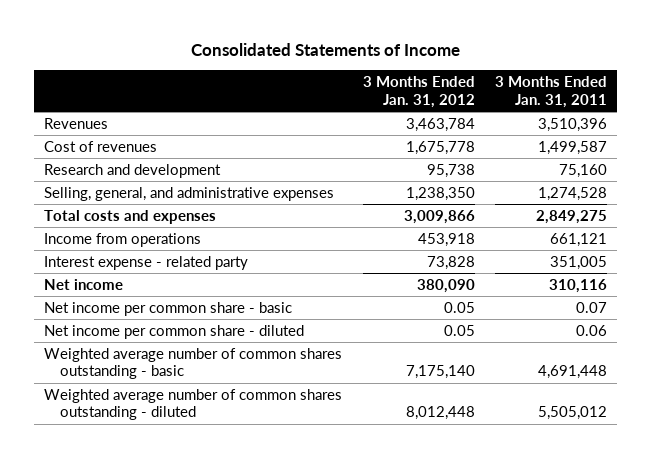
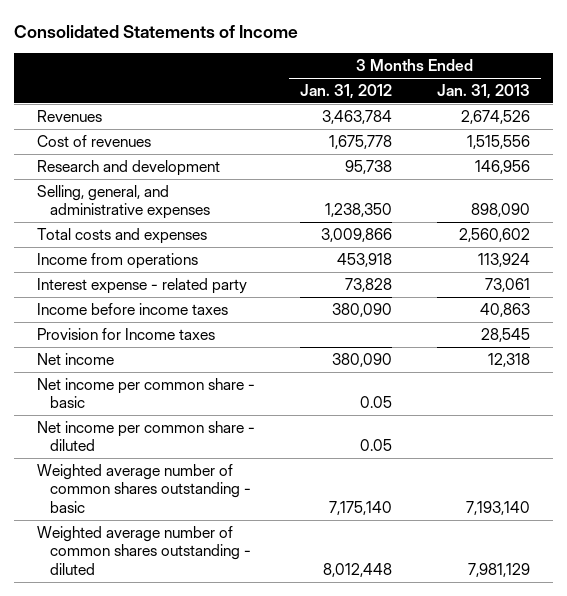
[495,76,608,108] 3 Months Ended Jan. 31, 2011 -> none
none -> [437,84,531,100] Jan. 31, 2013
none -> [36,303,228,316] Income before income taxes
none -> [36,328,215,341] Provision for Income taxes

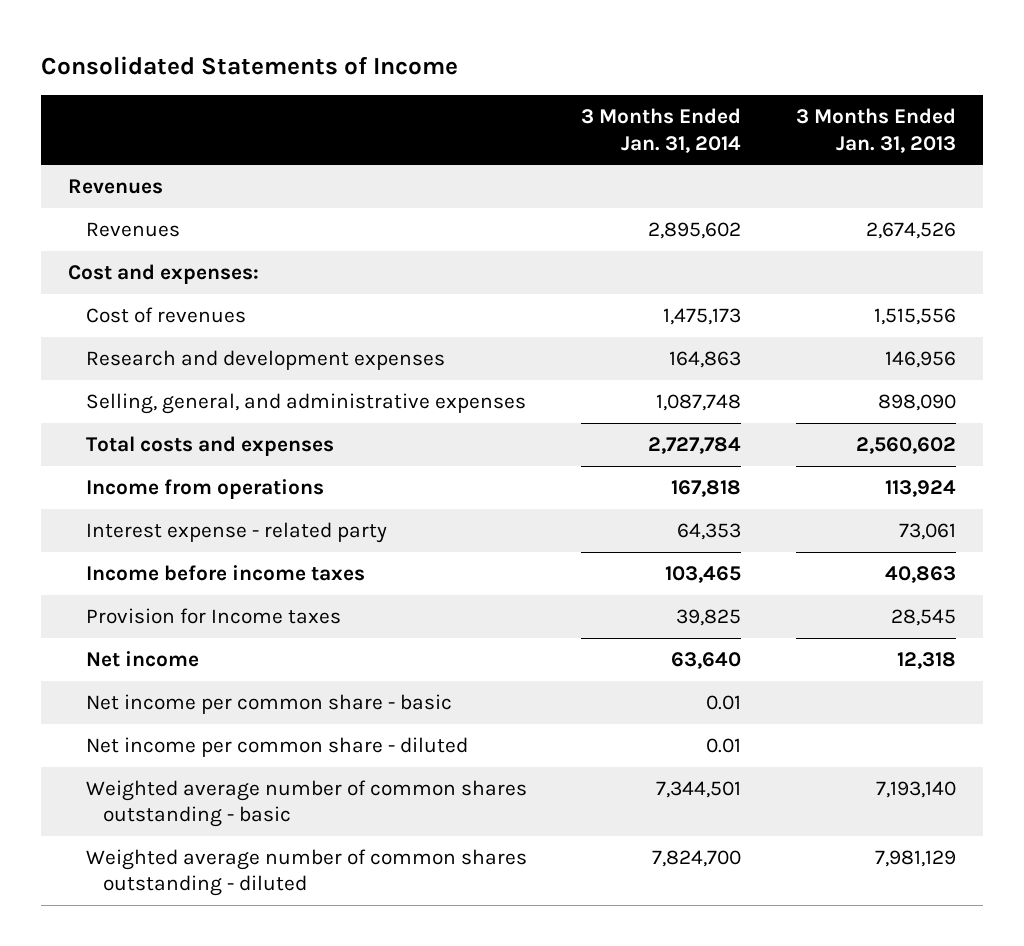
[299,84,392,100] Jan. 31, 2012 -> none
none -> [581,108,742,153] 3 Months Ended Jan. 31, 2014
none -> [68,179,164,195] Revenues
none -> [68,264,260,285] Cost and expenses:
[36,160,220,177] Research and development -> [85,350,445,371] Research and development expenses

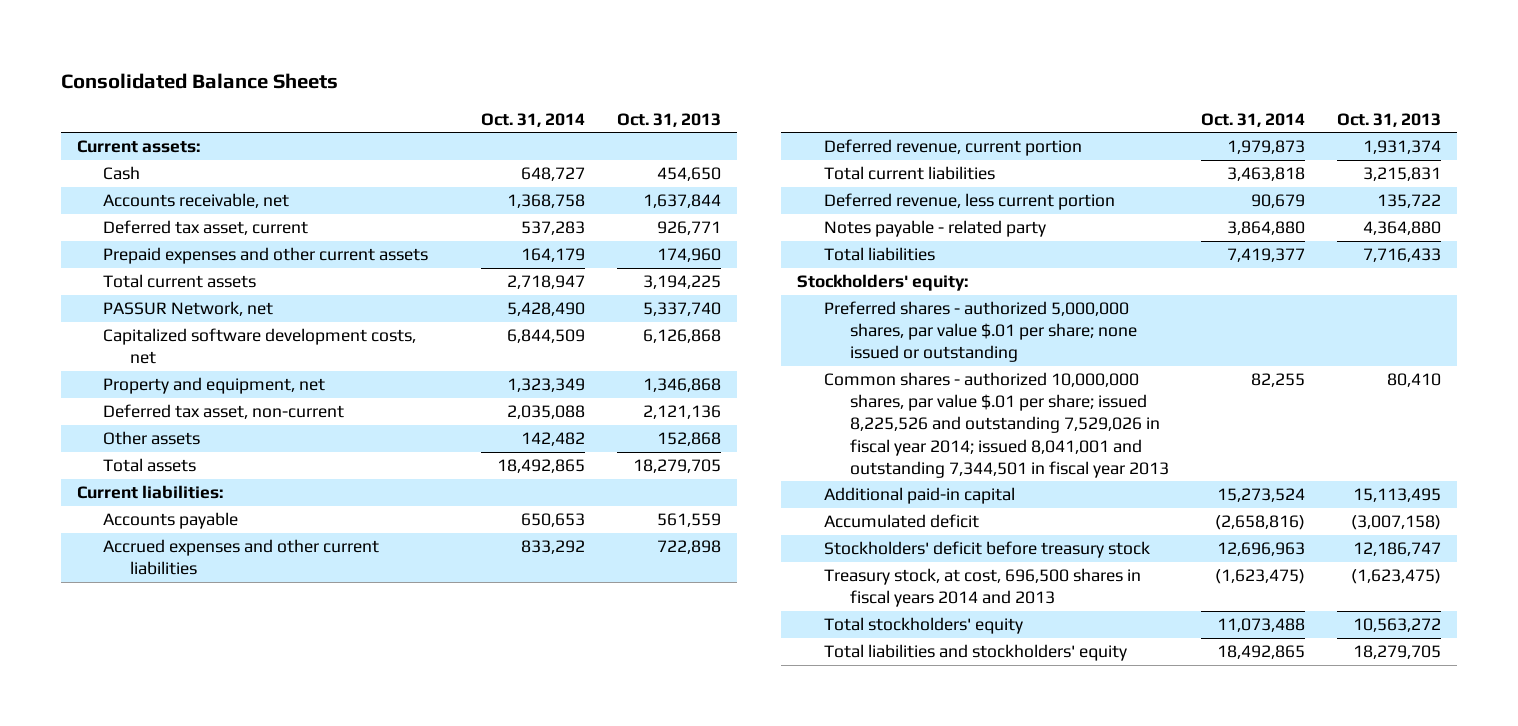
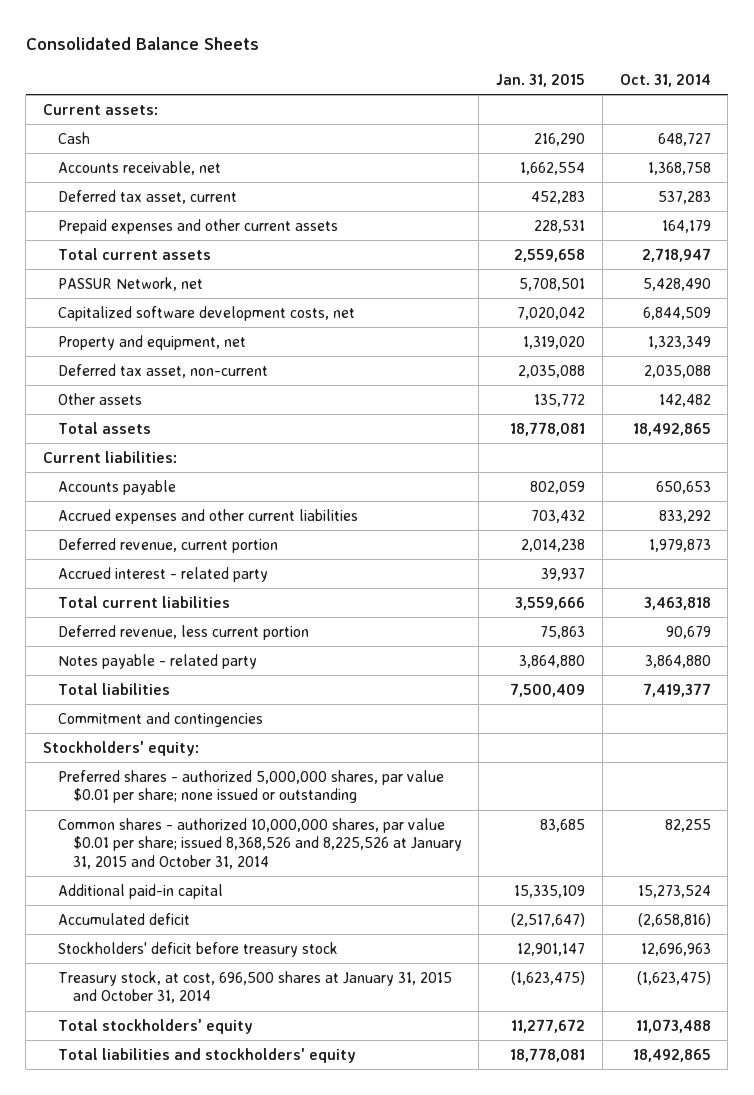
[616,112,721,127] Oct. 31, 2013 -> none
none -> [496,73,586,87] Jan. 31, 2015
none -> [57,566,268,582] Accrued interest - related party
none -> [57,711,263,727] Commitment and contingencies
[823,301,1138,363] Preferred shares - authorized 5,000,000 shares, par value $.01 per share; none issued or outstanding -> [57,769,444,804] Preferred shares - authorized 5,000,000 shares, par value $0.01 per share; none issued or outstanding
[823,372,1170,478] Common shares - authorized 10,000,000 shares, par value $.01 per share; issued 8,225,526 and outstanding 7,529,026 in fiscal year 2014; issued 8,041,001 and outstanding 7,344,501 in fiscal year 2013 -> [57,817,462,870] Common shares - authorized 10,000,000 shares, par value $0.01 per share; issued 8,368,526 and 8,225,526 at January 31, 2015 and October 31, 2014
[823,568,1141,608] Treasury stock, at cost, 696,500 shares in fiscal years 2014 and 2013 -> [57,970,452,1004] Treasury stock, at cost, 696,500 shares at January 31, 2015 and October 31, 2014

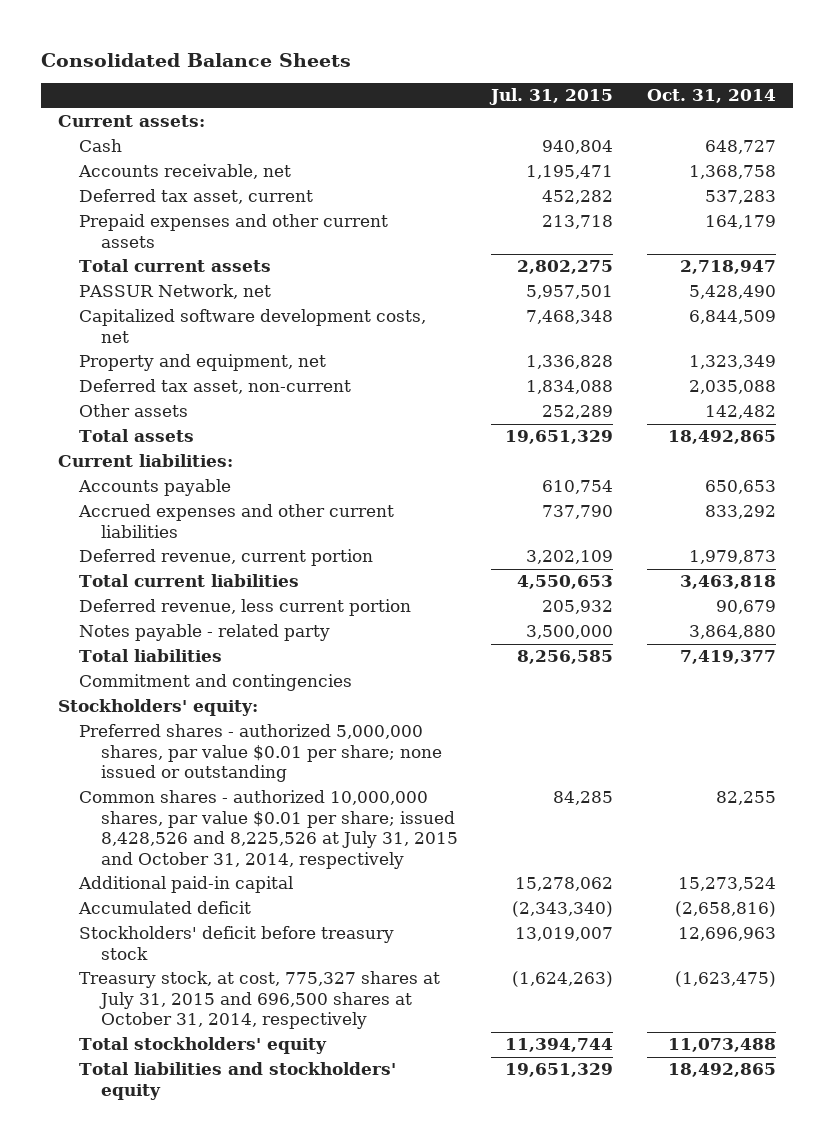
[496,73,586,87] Jan. 31, 2015 -> none
none -> [489,88,614,106] Jul. 31, 2015
[57,566,268,582] Accrued interest - related party -> none
[57,817,462,870] Common shares - authorized 10,000,000 shares, par value $0.01 per share; issued 8,368,526 and 8,225,526 at January 31, 2015 and October 31, 2014 -> [79,790,458,869] Common shares - authorized 10,000,000 shares, par value $0.01 per share; issued 8,428,526 and 8,225,526 at July 31, 2015 and October 31, 2014, respectively
[57,970,452,1004] Treasury stock, at cost, 696,500 shares at January 31, 2015 and October 31, 2014 -> [79,971,441,1030] Treasury stock, at cost, 775,327 shares at July 31, 2015 and 696,500 shares at October 31, 2014, respectively

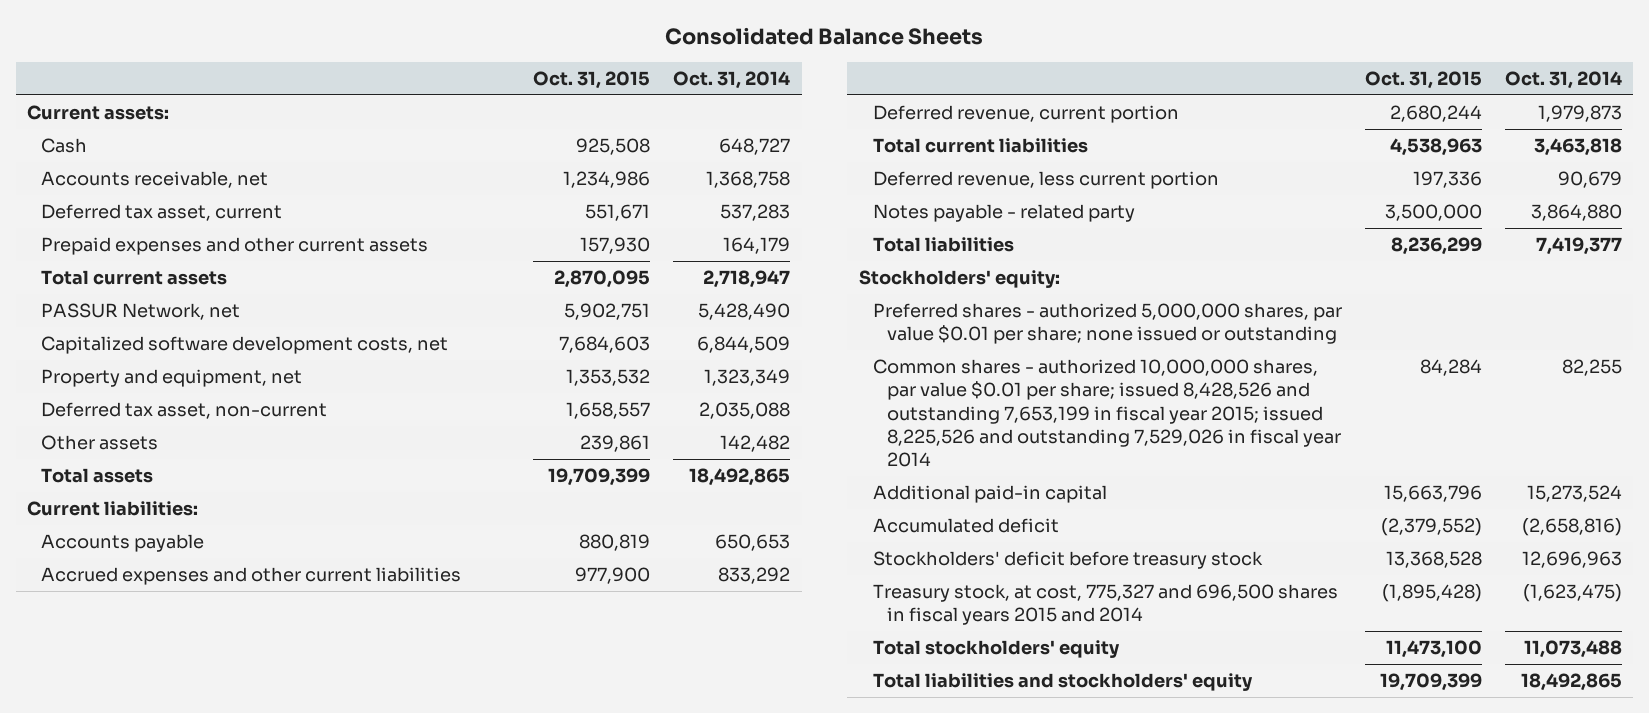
[489,88,614,106] Jul. 31, 2015 -> none
none -> [533,70,651,89] Oct. 31, 2015
[79,674,353,692] Commitment and contingencies -> none
[79,790,458,869] Common shares - authorized 10,000,000 shares, par value $0.01 per share; issued 8,428,526 and 8,225,526 at July 31, 2015 and October 31, 2014, respectively -> [872,359,1341,467] Common shares - authorized 10,000,000 shares, par value $0.01 per share; issued 8,428,526 and outstanding 7,653,199 in fiscal year 2015; issued 8,225,526 and outstanding 7,529,026 in fiscal year 2014
[79,971,441,1030] Treasury stock, at cost, 775,327 shares at July 31, 2015 and 696,500 shares at October 31, 2014, respectively -> [872,584,1338,626] Treasury stock, at cost, 775,327 and 696,500 shares in fiscal years 2015 and 2014

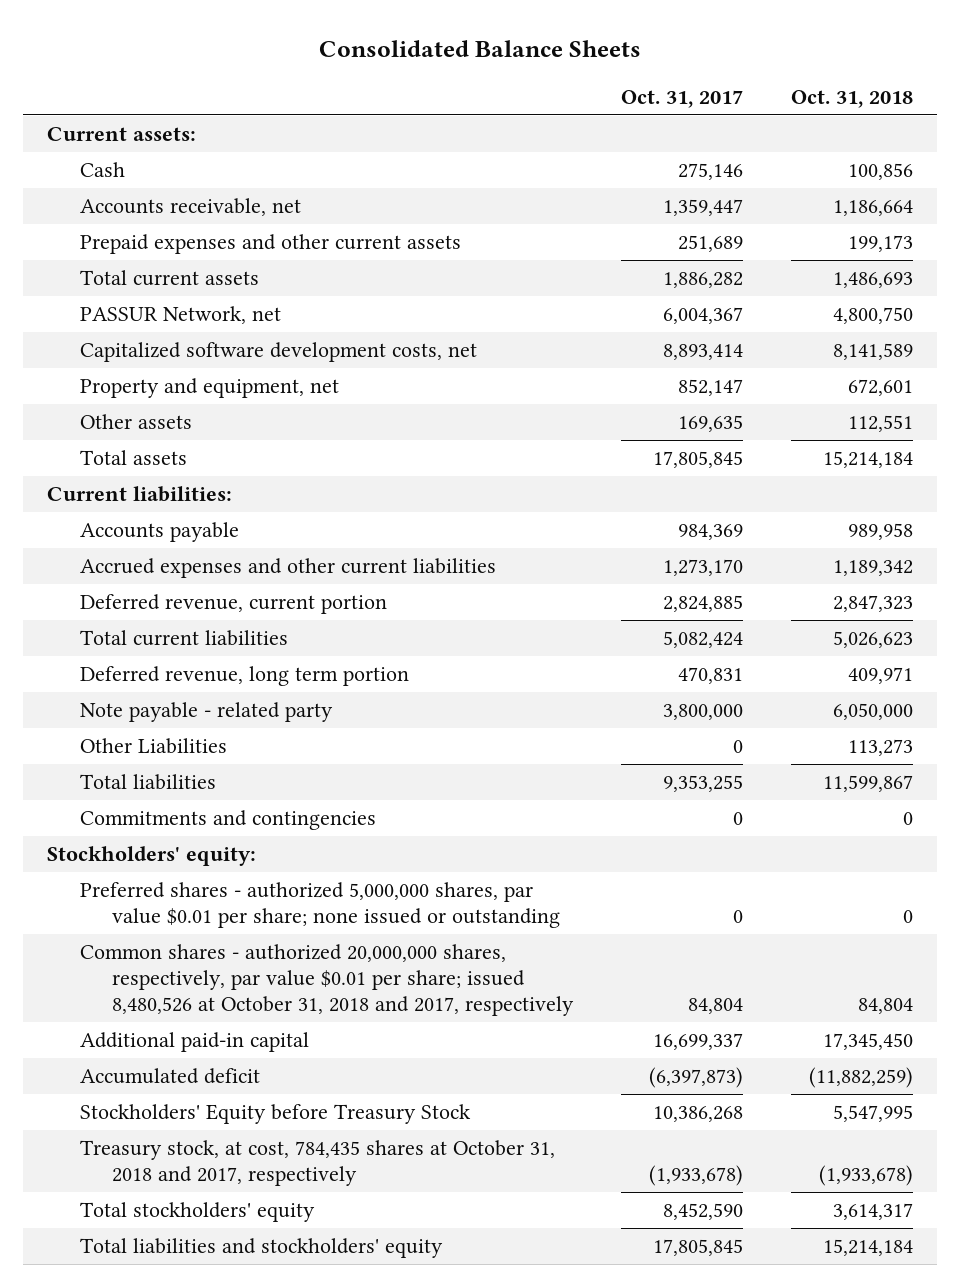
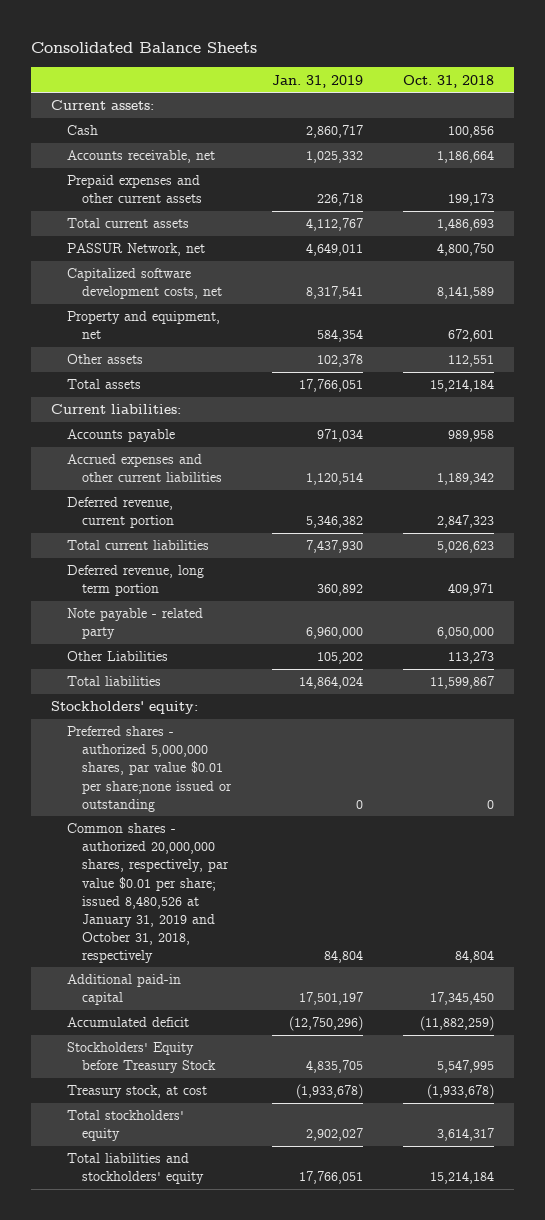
[621,89,744,108] Oct. 31, 2017 -> none
none -> [271,74,363,88] Jan. 31, 2019
[79,809,376,830] Commitments and contingencies -> none
[79,881,561,928] Preferred shares - authorized 5,000,000 shares, par value $0.01 per share; none issued or outstanding -> [66,726,233,812] Preferred shares - authorized 5,000,000 shares, par value $0.01 per share;none issued or outstanding
[79,943,575,1016] Common shares - authorized 20,000,000 shares, respectively, par value $0.01 per share; issued 8,480,526 at October 31, 2018 and 2017, respectively -> [66,823,230,963] Common shares - authorized 20,000,000 shares, respectively, par value $0.01 per share; issued 8,480,526 at January 31, 2019 and October 31, 2018, respectively
[79,1139,555,1186] Treasury stock, at cost, 784,435 shares at October 31, 2018 and 2017, respectively -> [66,1085,207,1099] Treasury stock, at cost

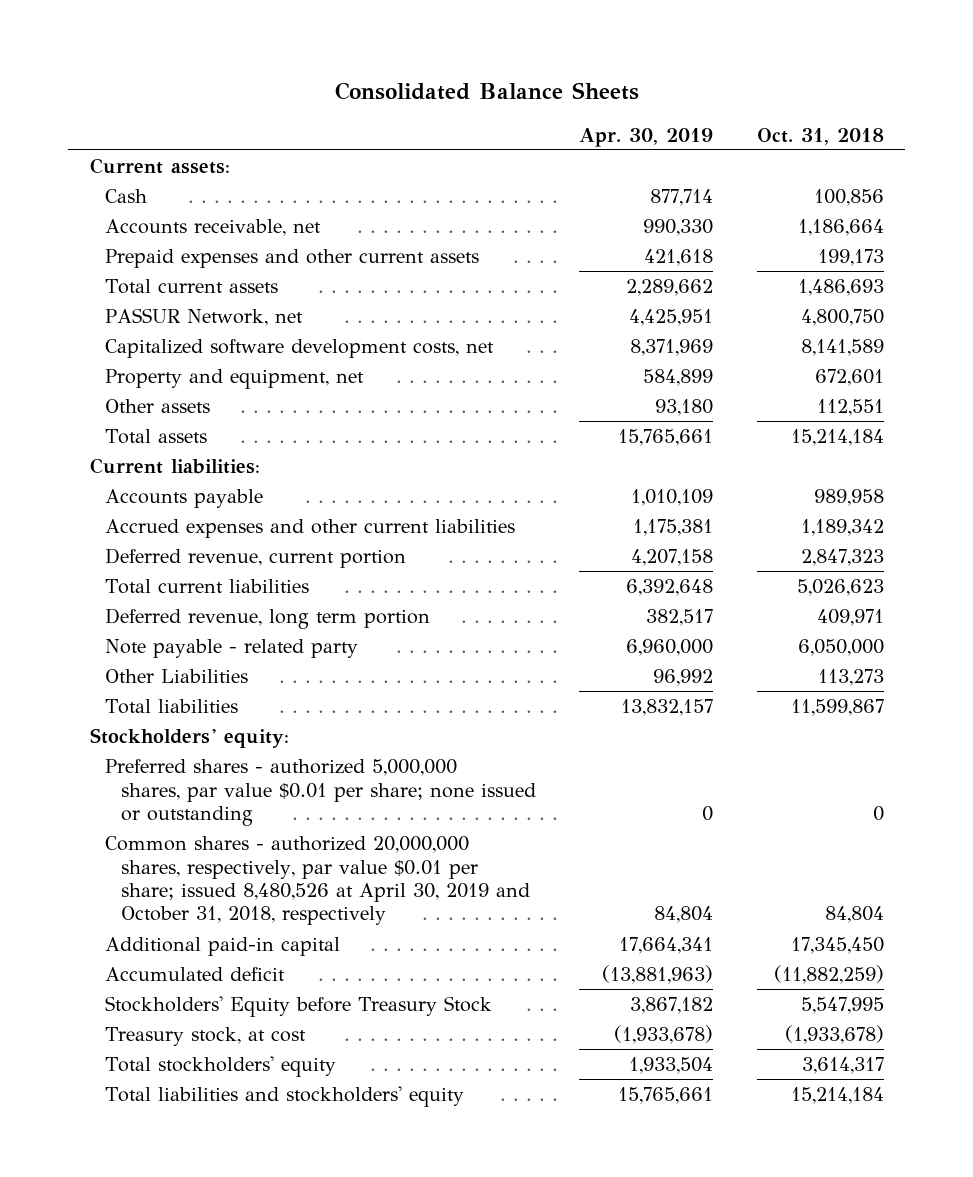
[271,74,363,88] Jan. 31, 2019 -> none
none -> [579,127,714,147] Apr. 30, 2019
[66,726,233,812] Preferred shares - authorized 5,000,000 shares, par value $0.01 per share;none issued or outstanding -> [105,759,536,827] Preferred shares - authorized 5,000,000 shares, par value $0.01 per share; none issued or outstanding
[66,823,230,963] Common shares - authorized 20,000,000 shares, respectively, par value $0.01 per share; issued 8,480,526 at January 31, 2019 and October 31, 2018, respectively -> [105,836,530,926] Common shares - authorized 20,000,000 shares, respectively, par value $0.01 per share; issued 8,480,526 at April 30, 2019 and October 31, 2018, respectively

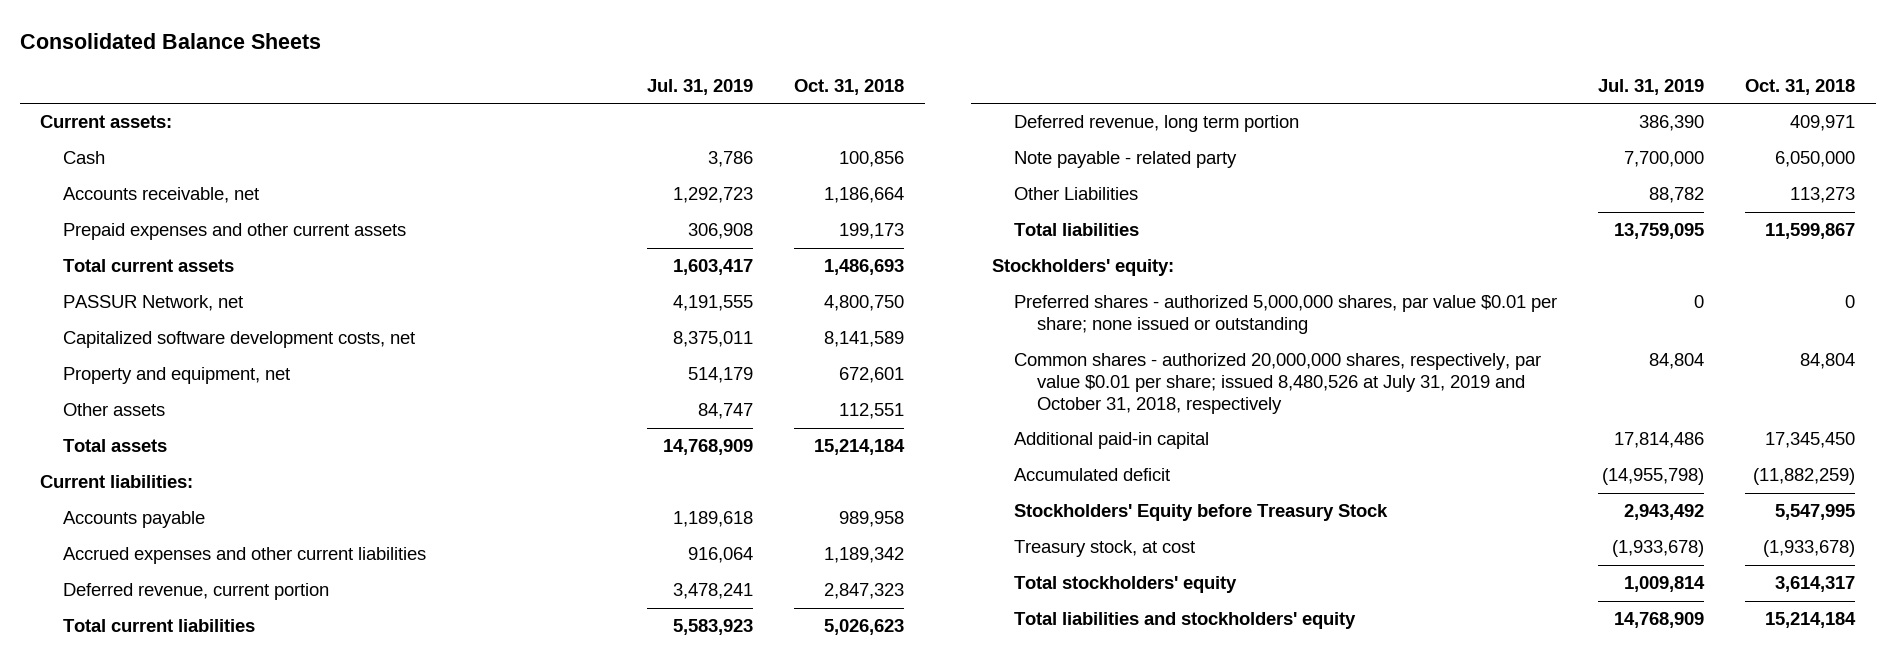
[579,127,714,147] Apr. 30, 2019 -> none
none -> [647,78,754,95] Jul. 31, 2019
[105,836,530,926] Common shares - authorized 20,000,000 shares, respectively, par value $0.01 per share; issued 8,480,526 at April 30, 2019 and October 31, 2018, respectively -> [1014,353,1542,414] Common shares - authorized 20,000,000 shares, respectively, par value $0.01 per share; issued 8,480,526 at July 31, 2019 and October 31, 2018, respectively

